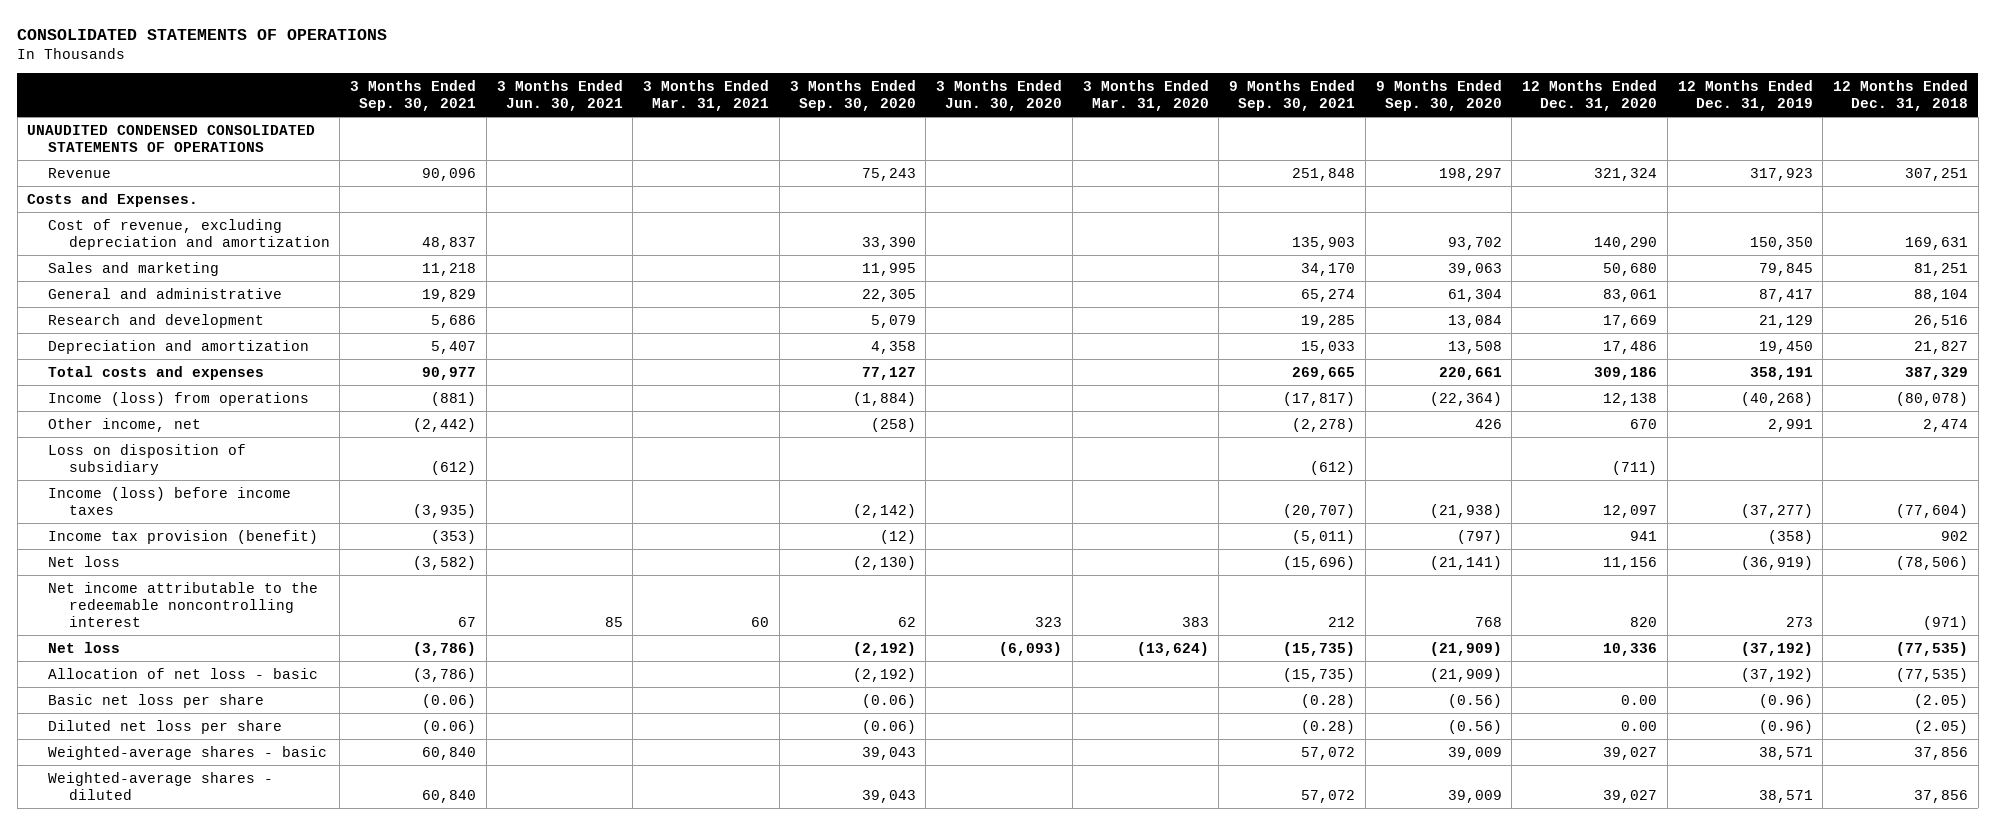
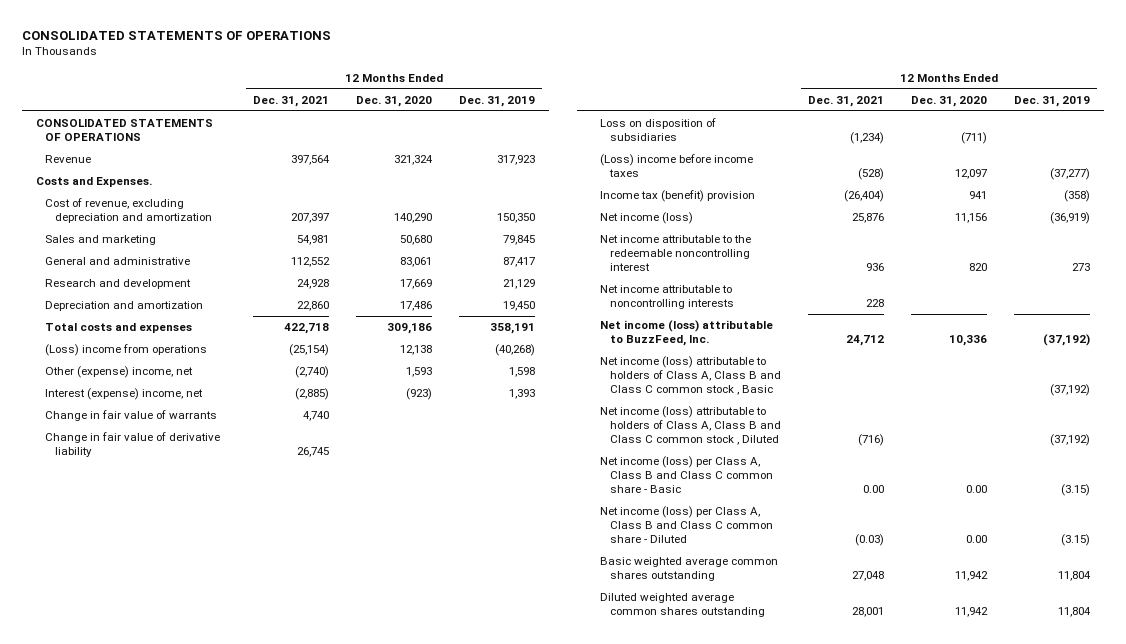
[350,79,477,112] 3 Months Ended Sep. 30, 2021 -> none
[496,79,623,112] 3 Months Ended Jun. 30, 2021 -> none
[643,79,770,112] 3 Months Ended Mar. 31, 2021 -> none
[789,79,916,112] 3 Months Ended Sep. 30, 2020 -> none
[936,79,1063,112] 3 Months Ended Jun. 30, 2020 -> none
[1082,79,1209,112] 3 Months Ended Mar. 31, 2020 -> none
[1229,79,1356,112] 9 Months Ended Sep. 30, 2021 -> none
[1375,79,1502,112] 9 Months Ended Sep. 30, 2020 -> none
[1833,79,1969,112] 12 Months Ended Dec. 31, 2018 -> none
none -> [252,95,329,107] Dec. 31, 2021
[27,124,316,152] UNAUDITED CONDENSED CONSOLIDATED STATEMENTS OF OPERATIONS -> [35,118,213,142] CONSOLIDATED STATEMENTS OF OPERATIONS
[47,391,309,406] Income (loss) from operations -> [45,343,208,356] (Loss) income from operations
[47,417,201,432] Other income, net -> [45,365,194,378] Other (expense) income, net
[1630,418,1658,429] 670 -> [406,366,433,377] 1,593
[1767,418,1813,432] 2,991 -> [509,366,536,377] 1,598
none -> [45,387,204,400] Interest (expense) income, net
none -> [45,409,218,421] Change in fair value of warrants
none -> [45,431,221,458] Change in fair value of derivative liability
[47,443,246,475] Loss on disposition of subsidiary -> [600,117,717,142] Loss on disposition of subsidiaries
[47,486,291,515] Income (loss) before income taxes -> [600,153,754,178] (Loss) income before income taxes
[47,529,318,544] Income tax provision (benefit) -> [600,189,756,202] Income tax (benefit) provision
[47,555,120,567] Net loss -> [600,211,694,224] Net income (loss)
none -> [600,284,734,310] Net income attributable to noncontrolling interests
[47,641,120,653] Net loss -> [600,319,774,347] Net income (loss) attributable to BuzzFeed, Inc.
[47,667,318,679] Allocation of net loss - basic -> [600,355,781,396] Net income (loss) attributable to holders of Class A, Class B and Class C common stock , Basic
none -> [600,405,781,446] Net income (loss) attributable to holders of Class A, Class B and Class C common stock , Diluted
[47,693,264,708] Basic net loss per share -> [600,455,773,494] Net income (loss) per Class A, Class B and Class C common share - Basic
[1758,693,1813,708] (0.96) -> [1061,484,1091,497] (3.15)
[47,719,282,734] Diluted net loss per share -> [600,505,773,544] Net income (loss) per Class A, Class B and Class C common share - Diluted
[1758,719,1813,734] (0.96) -> [1061,534,1091,547] (3.15)
[47,745,327,760] Weighted-average shares - basic -> [600,556,779,582] Basic weighted average common shares outstanding
[1603,746,1658,760] 39,027 -> [954,571,988,582] 11,942
[1758,746,1813,760] 38,571 -> [1058,571,1092,582] 11,804
[47,771,273,800] Weighted-average shares - diluted -> [600,592,765,618] Diluted weighted average common shares outstanding
[1603,789,1658,803] 39,027 -> [954,607,988,618] 11,942
[1758,789,1813,803] 38,571 -> [1058,607,1092,618] 11,804

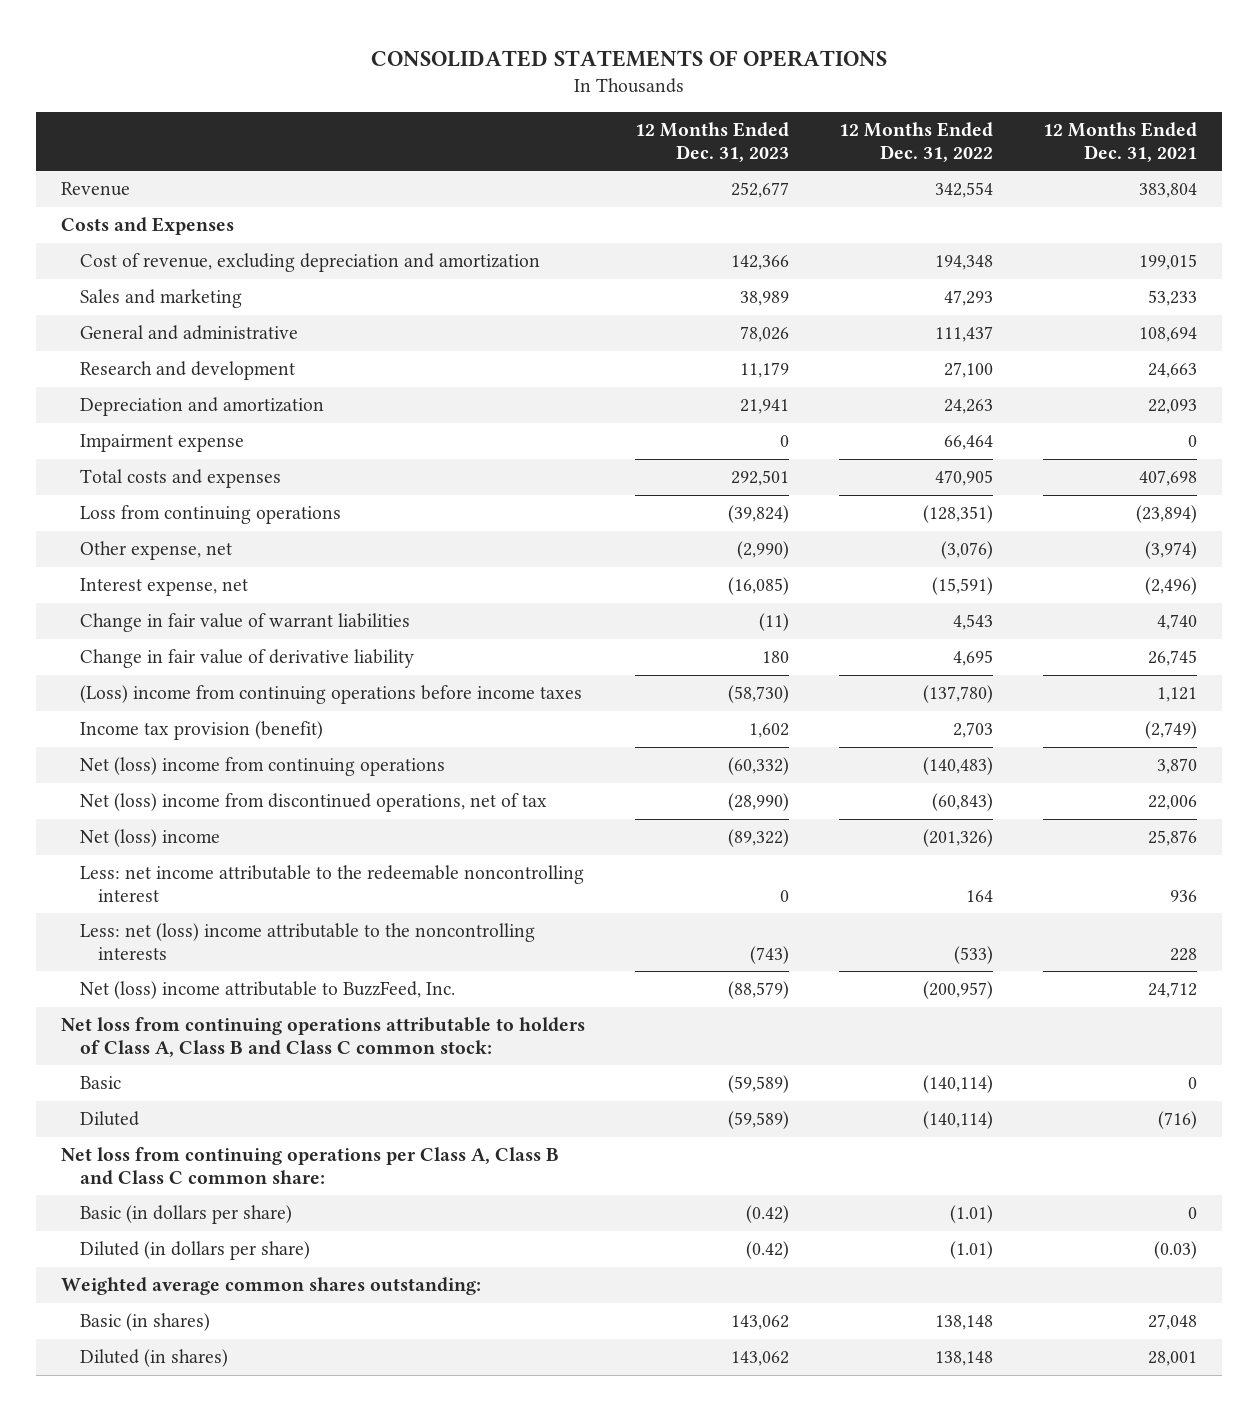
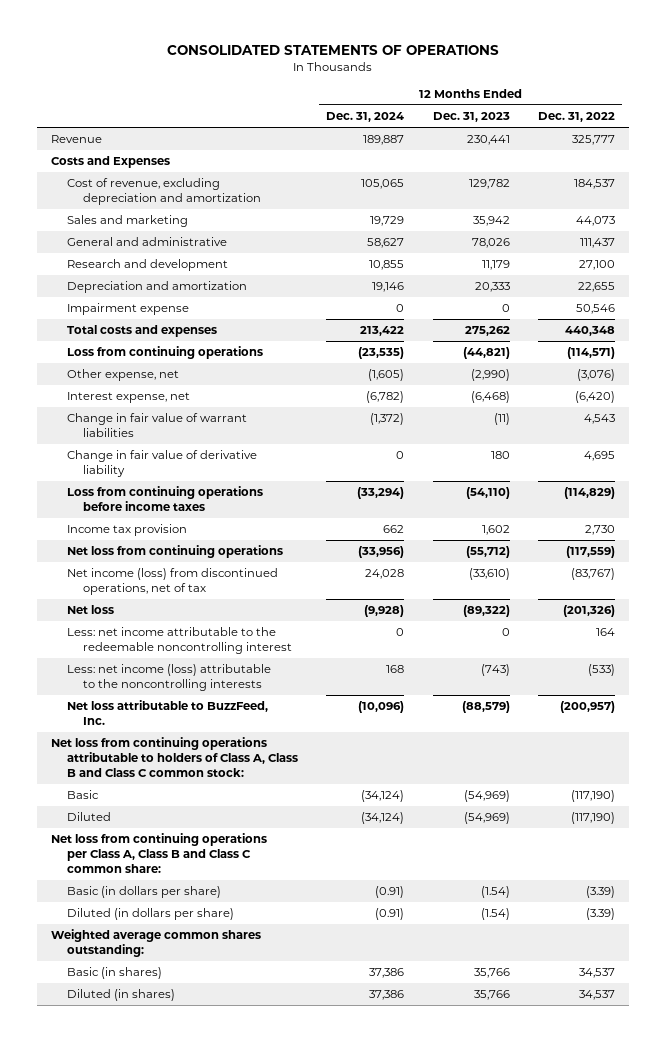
[1042,121,1197,162] 12 Months Ended Dec. 31, 2021 -> none
none -> [326,112,405,123] Dec. 31, 2024
[730,182,789,199] 252,677 -> [466,135,510,146] 230,441
[934,182,993,199] 342,554 -> [572,135,616,146] 325,777
[730,255,789,271] 142,366 -> [468,179,510,190] 129,782
[934,255,993,271] 194,348 -> [574,179,616,190] 184,537
[739,291,789,307] 38,989 -> [472,216,510,227] 35,942
[943,290,993,307] 47,293 -> [576,216,616,227] 44,073
[739,399,789,415] 21,941 -> [474,282,510,293] 20,333
[943,399,993,415] 24,263 -> [578,282,616,293] 22,655
[943,435,993,451] 66,464 -> [576,304,616,315] 50,546
[730,470,789,487] 292,501 -> [464,326,510,337] 275,262
[934,470,993,487] 470,905 -> [565,326,616,337] 440,348
[727,505,789,524] (39,824) -> [462,347,510,360] (44,821)
[922,505,993,524] (128,351) -> [567,347,616,360] (114,571)
[727,577,789,596] (16,085) -> [470,391,510,404] (6,468)
[931,577,993,596] (15,591) -> [575,391,616,404] (6,420)
[79,685,582,705] (Loss) income from continuing operations before income taxes -> [67,486,264,512] Loss from continuing operations before income taxes
[727,685,789,704] (58,730) -> [465,487,510,500] (54,110)
[922,685,993,704] (137,780) -> [564,487,616,500] (114,829)
[79,721,323,741] Income tax provision (benefit) -> [67,524,188,537] Income tax provision
[952,722,993,739] 2,703 -> [585,525,616,536] 2,730
[79,757,445,777] Net (loss) income from continuing operations -> [67,545,284,559] Net loss from continuing operations
[727,757,789,776] (60,332) -> [465,546,510,559] (55,712)
[922,757,993,776] (140,483) -> [566,546,616,559] (117,559)
[79,793,547,813] Net (loss) income from discontinued operations, net of tax -> [67,568,279,596] Net income (loss) from discontinued operations, net of tax
[727,793,789,812] (28,990) -> [468,568,510,581] (33,610)
[931,793,993,812] (60,843) -> [571,568,616,581] (83,767)
[79,829,220,848] Net (loss) income -> [67,605,115,615] Net loss
[79,923,535,960] Less: net (loss) income attributable to the noncontrolling interests -> [67,664,272,692] Less: net income (loss) attributable to the noncontrolling interests
[79,981,455,1000] Net (loss) income attributable to BuzzFeed, Inc. -> [67,700,269,726] Net loss attributable to BuzzFeed, Inc.
[727,1075,789,1094] (59,589) -> [463,790,510,803] (54,969)
[922,1075,993,1094] (140,114) -> [571,790,616,803] (117,190)
[727,1111,789,1130] (59,589) -> [463,812,510,825] (54,969)
[922,1111,993,1130] (140,114) -> [571,812,616,825] (117,190)
[745,1205,789,1224] (0.42) -> [480,886,510,899] (1.54)
[949,1205,993,1224] (1.01) -> [586,886,616,899] (3.39)
[745,1241,789,1260] (0.42) -> [480,908,510,921] (1.54)
[949,1241,993,1260] (1.01) -> [586,908,616,921] (3.39)
[730,1315,789,1331] 143,062 -> [473,968,510,979] 35,766
[934,1315,993,1331] 138,148 -> [579,968,616,979] 34,537
[730,1351,789,1367] 143,062 -> [473,990,510,1001] 35,766
[934,1351,993,1367] 138,148 -> [579,990,616,1001] 34,537

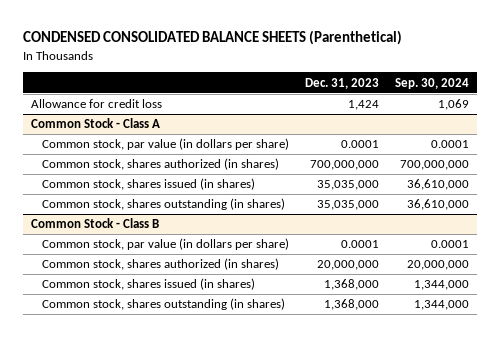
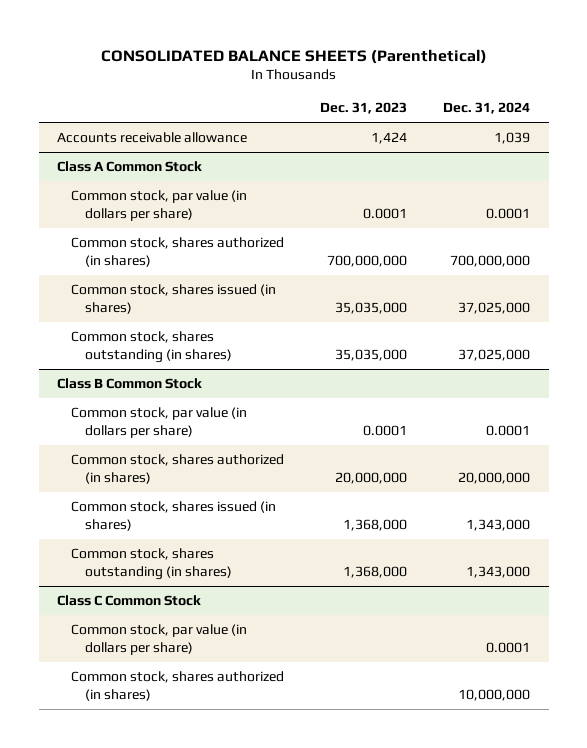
[22,30,402,46] CONDENSED CONSOLIDATED BALANCE SHEETS (Parenthetical) -> [100,48,487,64] CONSOLIDATED BALANCE SHEETS (Parenthetical)
[394,77,469,89] Sep. 30, 2024 -> none
none -> [443,102,531,115] Dec. 31, 2024
[30,99,162,109] Allowance for credit loss -> [57,131,248,143] Accounts receivable allowance
[30,118,160,129] Common Stock - Class A -> [57,160,203,172] Class A Common Stock
[30,218,159,229] Common Stock - Class B -> [57,377,203,389] Class B Common Stock
none -> [57,594,202,606] Class C Common Stock
none -> [70,623,247,655] Common stock, par value (in dollars per share)
none -> [70,670,284,701] Common stock, shares authorized (in shares)

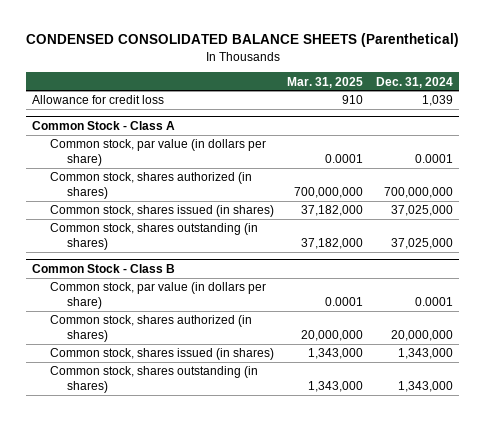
[100,48,487,64] CONSOLIDATED BALANCE SHEETS (Parenthetical) -> [25,33,459,48] CONDENSED CONSOLIDATED BALANCE SHEETS (Parenthetical)
[320,102,408,115] Dec. 31, 2023 -> none
none -> [286,76,363,88] Mar. 31, 2025
[57,131,248,143] Accounts receivable allowance -> [32,95,165,105] Allowance for credit loss
[57,160,203,172] Class A Common Stock -> [32,120,176,130] Common Stock - Class A
[57,377,203,389] Class B Common Stock -> [32,263,176,273] Common Stock - Class B
[57,594,202,606] Class C Common Stock -> none
[70,623,247,655] Common stock, par value (in dollars per share) -> none
[70,670,284,701] Common stock, shares authorized (in shares) -> none

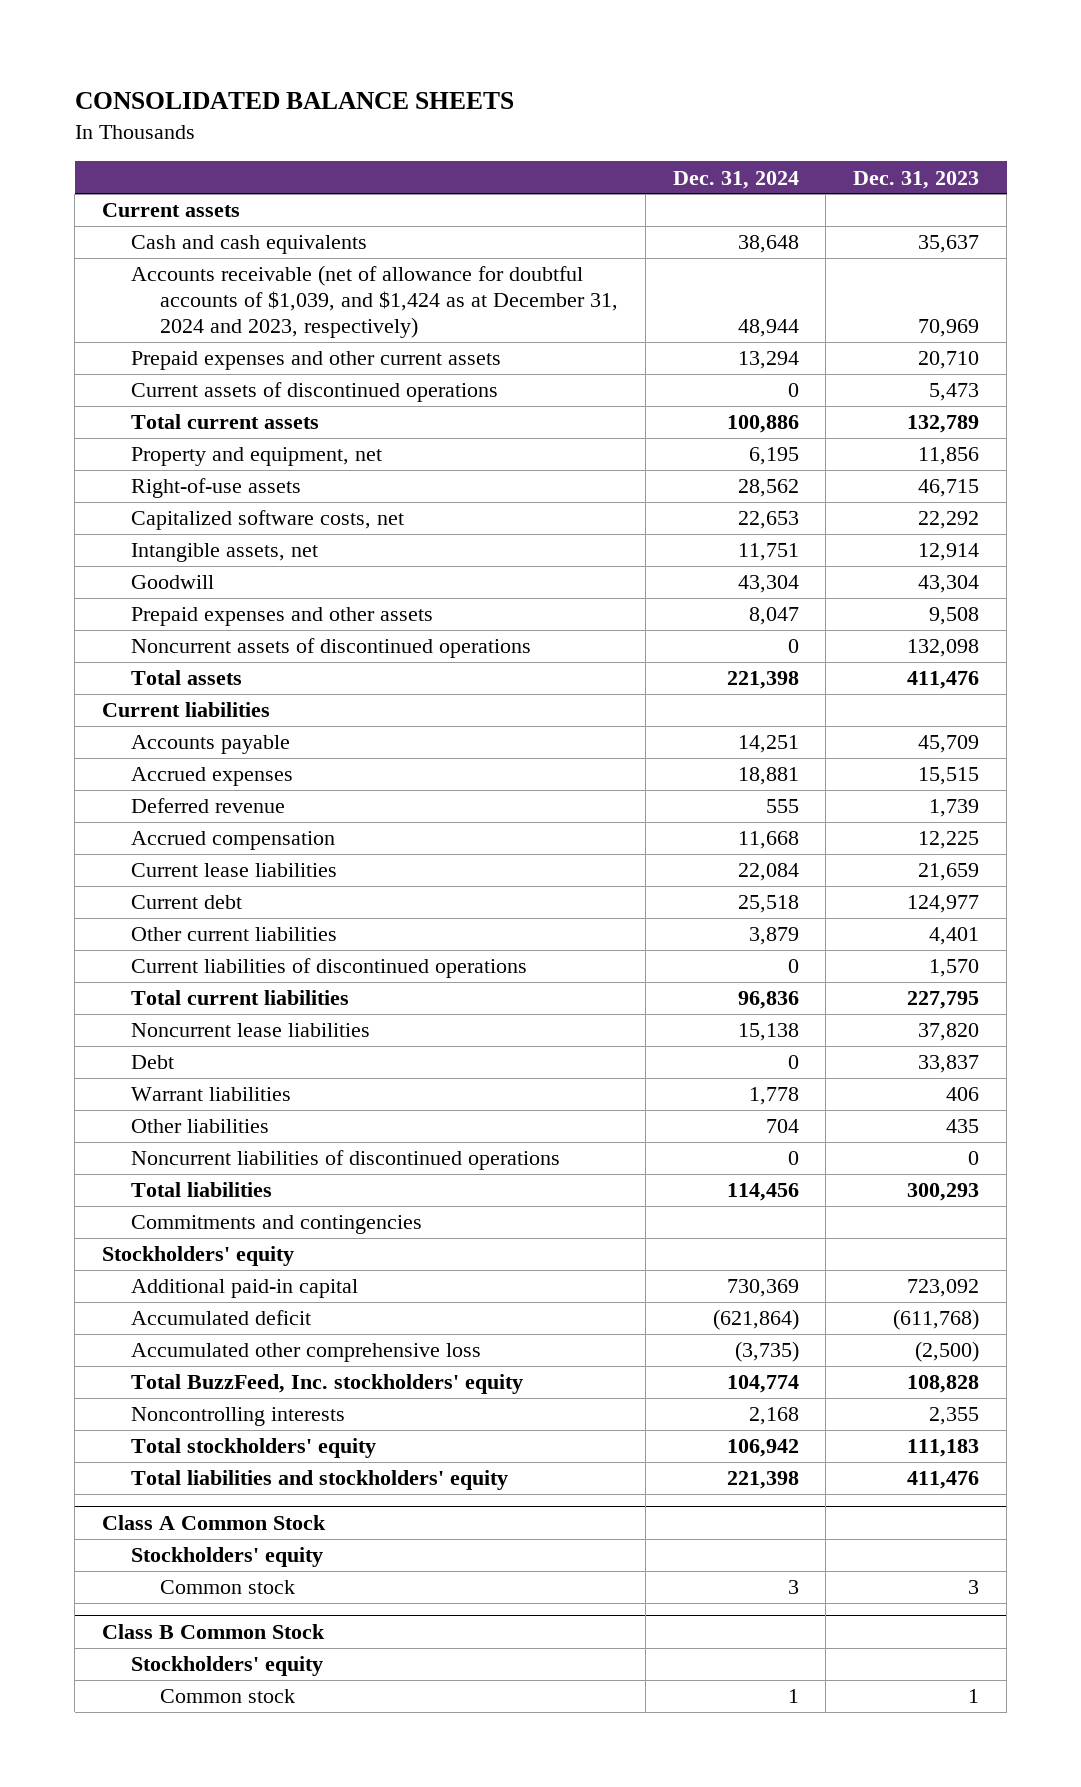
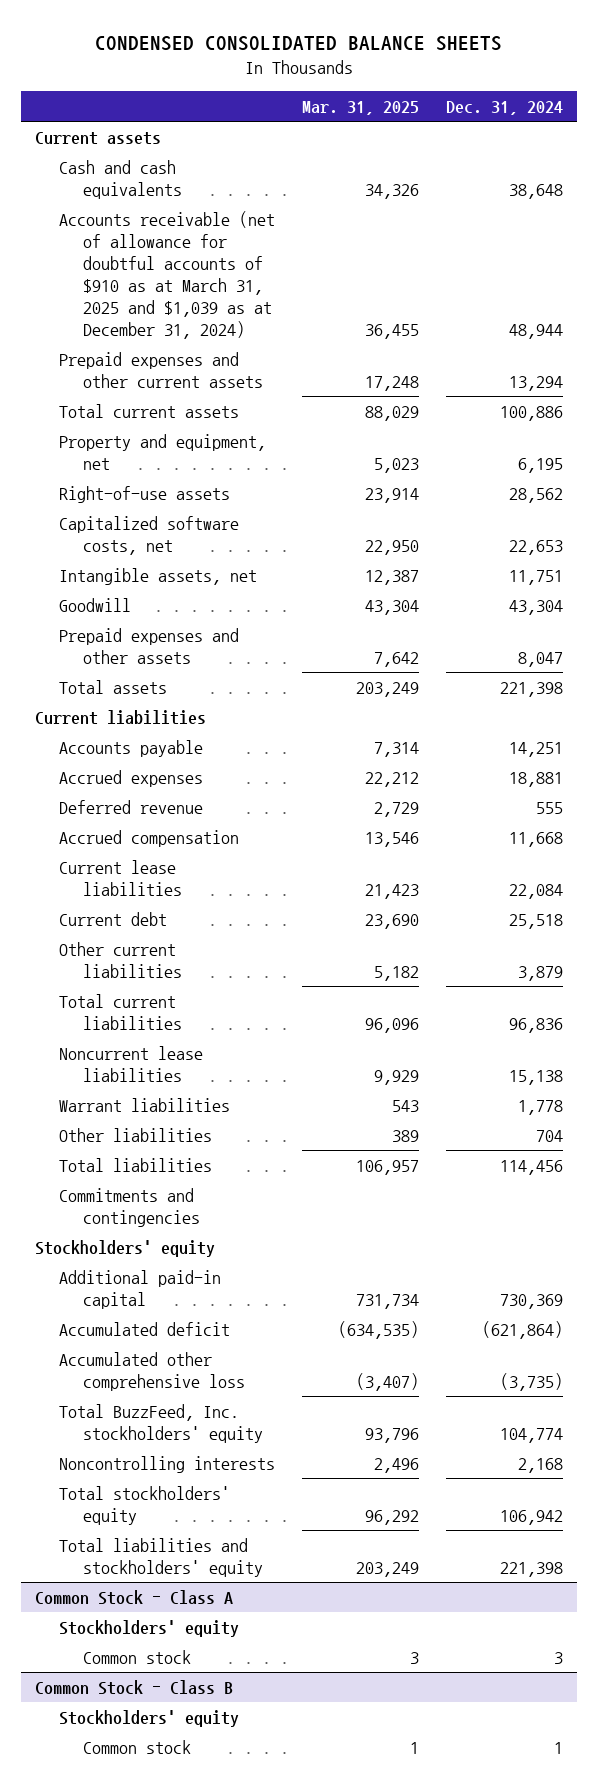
[74,92,514,110] CONSOLIDATED BALANCE SHEETS -> [95,36,503,52] CONDENSED CONSOLIDATED BALANCE SHEETS
[853,170,980,189] Dec. 31, 2023 -> none
none -> [302,101,420,116] Mar. 31, 2025
[130,265,618,339] Accounts receivable (net of allowance for doubtful accounts of $1,039, and $1,424 as at December 31, 2024 and 2023, respectively) -> [58,210,275,340] Accounts receivable (net of allowance for doubtful accounts of $910 as at March 31, 2025 and $1,039 as at December 31, 2024)
[130,382,498,403] Current assets of discontinued operations -> none
[130,638,531,659] Noncurrent assets of discontinued operations -> none
[130,958,527,979] Current liabilities of discontinued operations -> none
[130,1055,174,1070] Debt -> none
[130,1150,560,1171] Noncurrent liabilities of discontinued operations -> none
[102,1515,327,1531] Class A Common Stock -> [34,1589,233,1605] Common Stock - Class A
[102,1624,326,1640] Class B Common Stock -> [34,1679,233,1695] Common Stock - Class B

